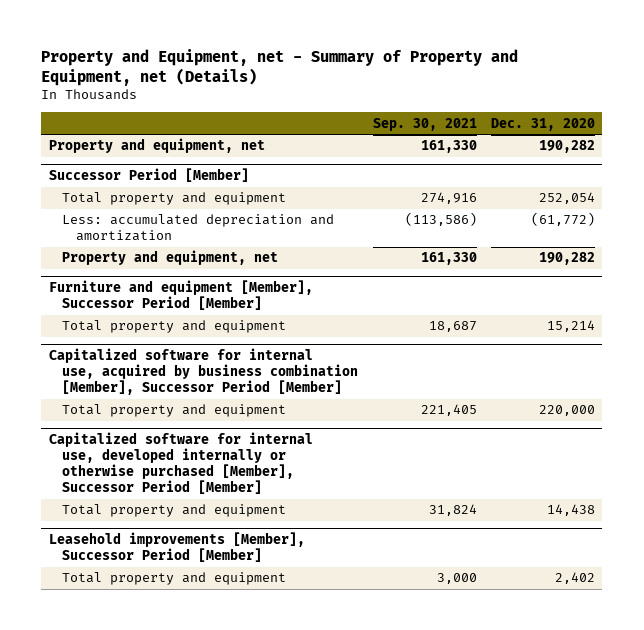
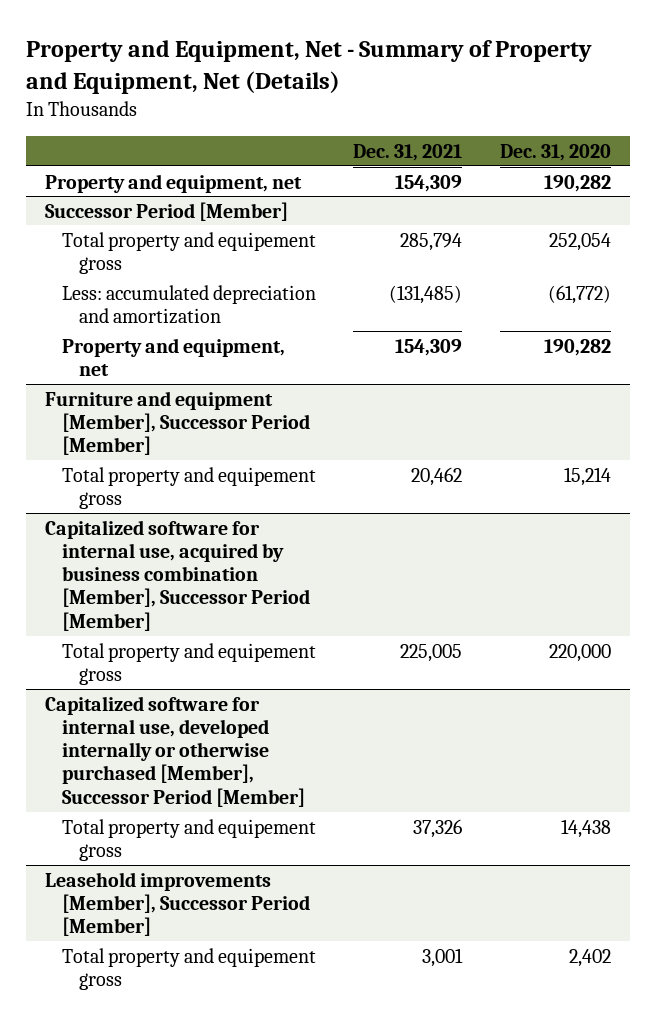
[41,48,519,86] Property and Equipment, net - Summary of Property and Equipment, net (Details) -> [25,40,592,94] Property and Equipment, Net - Summary of Property and Equipment, Net (Details)
[372,117,477,131] Sep. 30, 2021 -> none
none -> [353,143,463,161] Dec. 31, 2021
[62,192,287,206] Total property and equipment -> [61,231,316,274] Total property and equipement gross
[62,320,287,334] Total property and equipment -> [61,466,316,509] Total property and equipement gross
[62,404,287,418] Total property and equipment -> [61,642,316,685] Total property and equipement gross
[62,504,287,518] Total property and equipment -> [61,818,316,861] Total property and equipement gross
[62,572,287,586] Total property and equipment -> [61,947,316,990] Total property and equipement gross

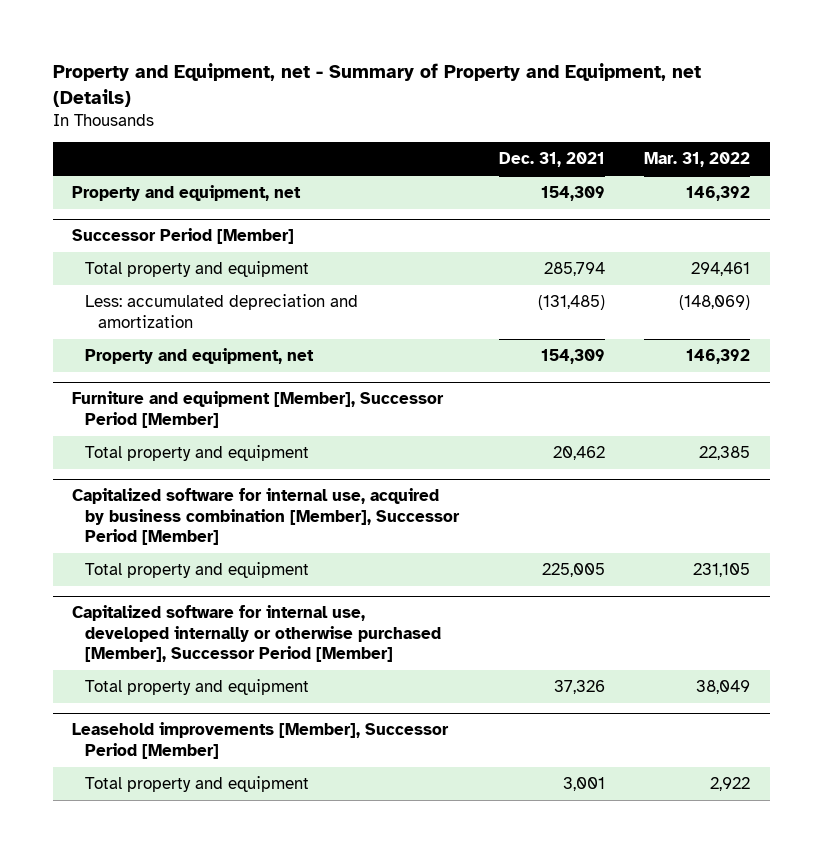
[25,40,592,94] Property and Equipment, Net - Summary of Property and Equipment, Net (Details) -> [52,63,701,107] Property and Equipment, net - Summary of Property and Equipment, net (Details)
[499,143,611,161] Dec. 31, 2020 -> none
none -> [644,152,751,168] Mar. 31, 2022
[61,231,316,274] Total property and equipement gross -> [85,261,310,278] Total property and equipment
[61,466,316,509] Total property and equipement gross -> [85,445,310,462] Total property and equipment
[61,642,316,685] Total property and equipement gross -> [85,562,310,579] Total property and equipment
[61,818,316,861] Total property and equipement gross -> [85,679,310,696] Total property and equipment
[61,947,316,990] Total property and equipement gross -> [85,776,310,793] Total property and equipment

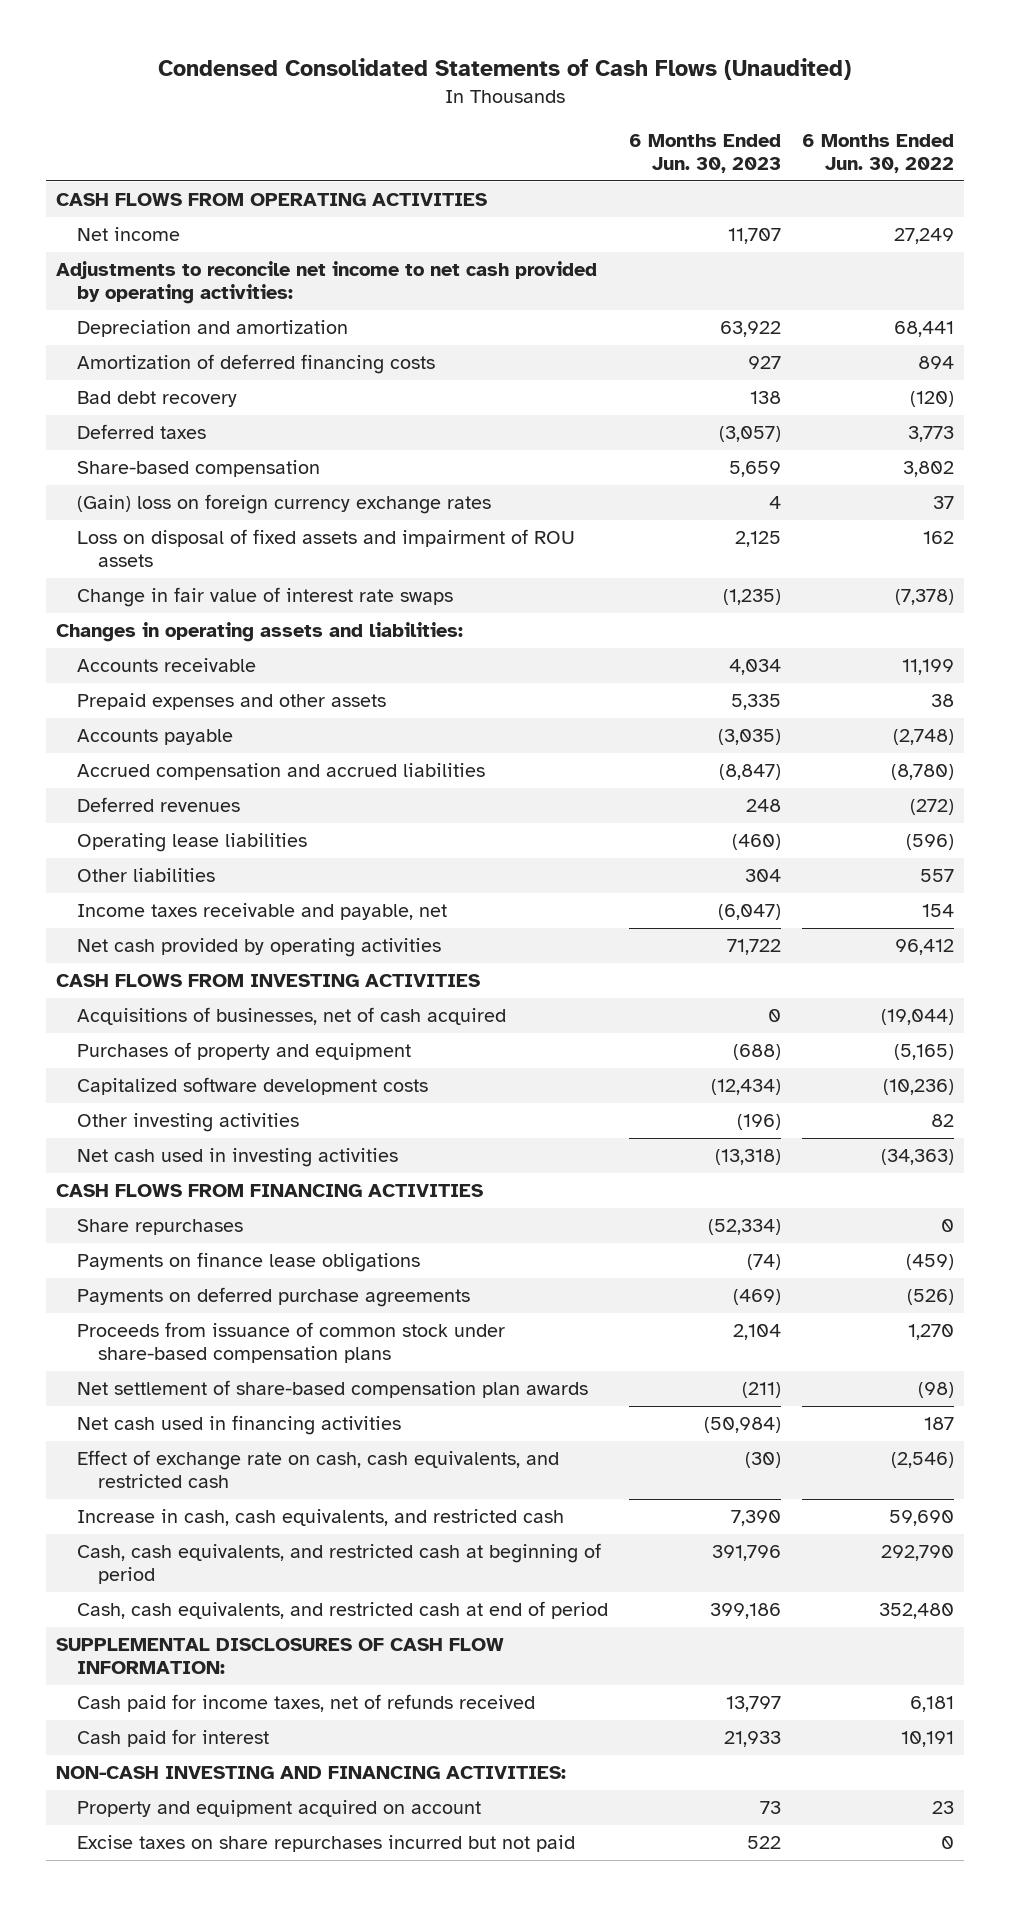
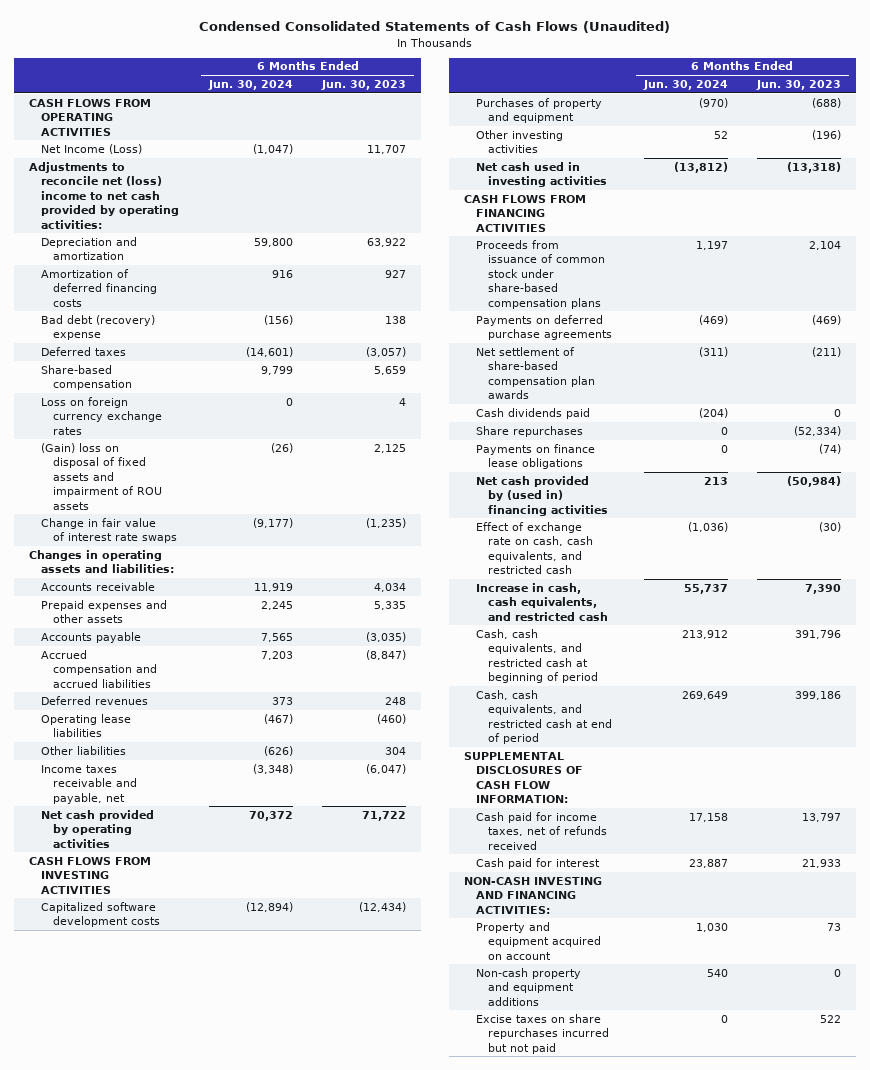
[801,134,954,174] 6 Months Ended Jun. 30, 2022 -> none
none -> [207,80,293,91] Jun. 30, 2024
[76,227,180,242] Net income -> [41,143,143,154] Net Income (Loss)
[56,261,598,305] Adjustments to reconcile net income to net cash provided by operating activities: -> [28,161,180,229] Adjustments to reconcile net (loss) income to net cash provided by operating activities:
[76,391,237,408] Bad debt recovery -> [41,314,156,341] Bad debt (recovery) expense
[76,494,491,515] (Gain) loss on foreign currency exchange rates -> [41,396,163,435] Loss on foreign currency exchange rates
[76,529,575,568] Loss on disposal of fixed assets and impairment of ROU assets -> [41,442,163,510] (Gain) loss on disposal of fixed assets and impairment of ROU assets
[76,1007,506,1026] Acquisitions of businesses, net of cash acquired -> none
[76,1042,411,1061] Purchases of property and equipment -> [476,97,603,124] Purchases of property and equipment
[76,1287,470,1308] Payments on deferred purchase agreements -> [476,314,613,341] Payments on deferred purchase agreements
none -> [476,407,591,419] Cash dividends paid
[76,1219,243,1236] Share repurchases -> [476,425,584,437] Share repurchases
[76,1252,420,1273] Payments on finance lease obligations -> [476,443,596,470] Payments on finance lease obligations
[76,1415,401,1436] Net cash used in financing activities -> [476,475,609,516] Net cash provided by (used in) financing activities
none -> [476,967,582,1006] Non-cash property and equipment additions

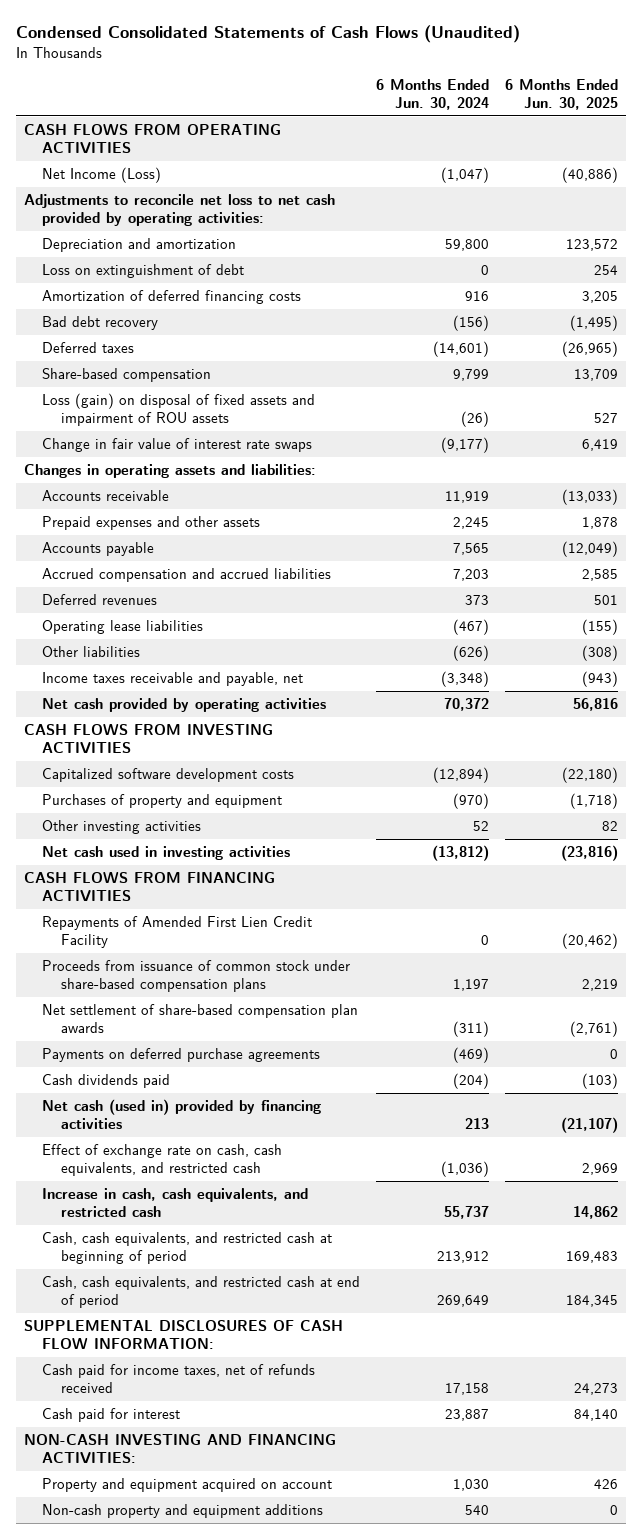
[321,80,407,91] Jun. 30, 2023 -> none
none -> [505,79,619,111] 6 Months Ended Jun. 30, 2025
[28,161,180,229] Adjustments to reconcile net (loss) income to net cash provided by operating activities: -> [23,194,335,226] Adjustments to reconcile net loss to net cash provided by operating activities:
none -> [42,264,245,279] Loss on extinguishment of debt
[41,314,156,341] Bad debt (recovery) expense -> [42,316,159,331] Bad debt recovery
[41,396,163,435] Loss on foreign currency exchange rates -> none
[41,442,163,510] (Gain) loss on disposal of fixed assets and impairment of ROU assets -> [42,393,316,426] Loss (gain) on disposal of fixed assets and impairment of ROU assets
none -> [42,916,313,948] Repayments of Amended First Lien Credit Facility
[476,314,613,341] Payments on deferred purchase agreements -> [42,1048,321,1063] Payments on deferred purchase agreements
[476,425,584,437] Share repurchases -> none
[476,443,596,470] Payments on finance lease obligations -> none
[476,475,609,516] Net cash provided by (used in) financing activities -> [42,1099,322,1129] Net cash (used in) provided by financing activities
[476,1013,610,1054] Excise taxes on share repurchases incurred but not paid -> none

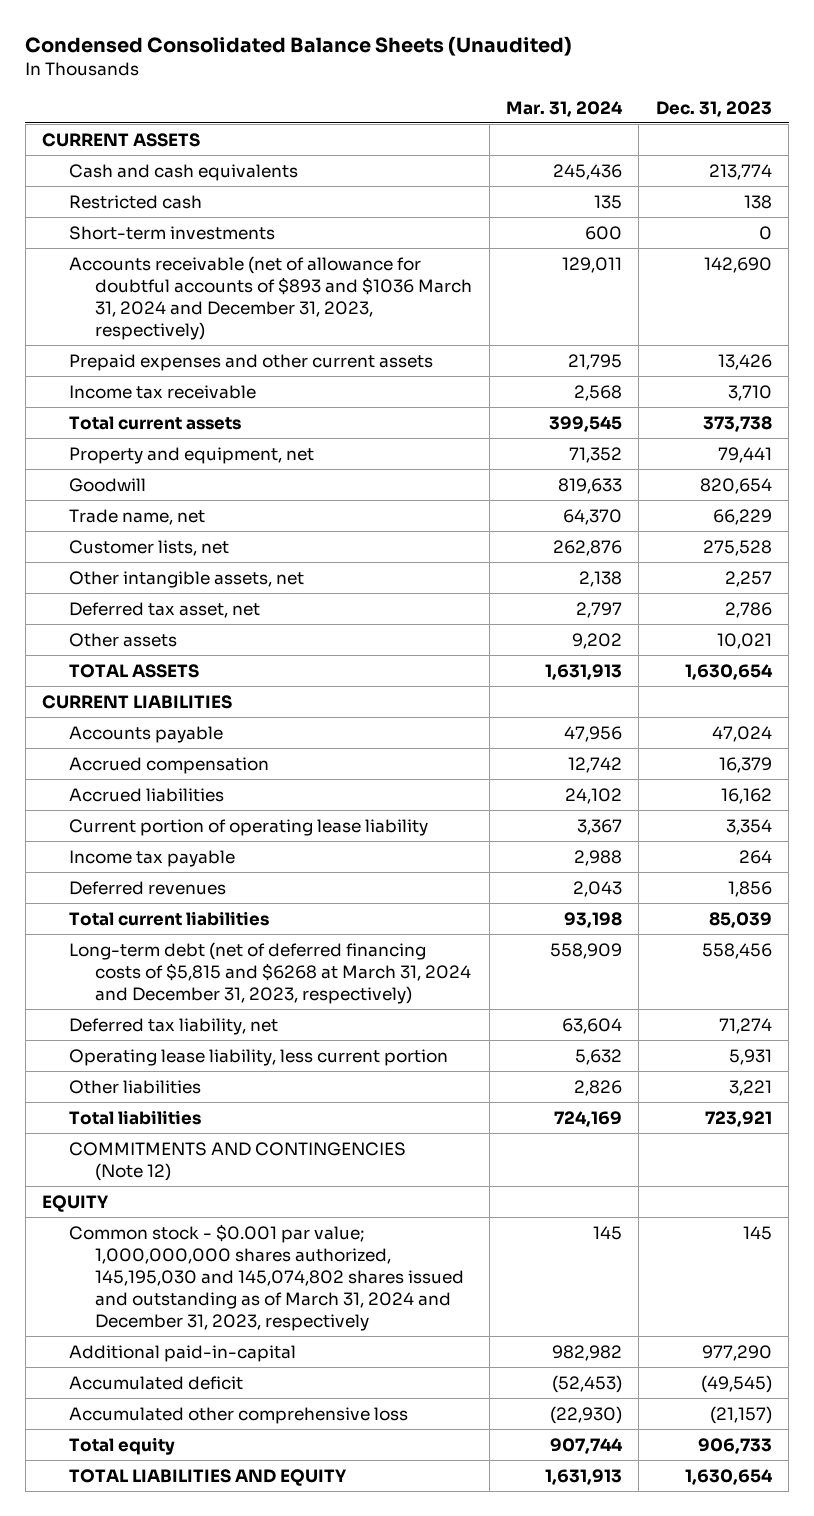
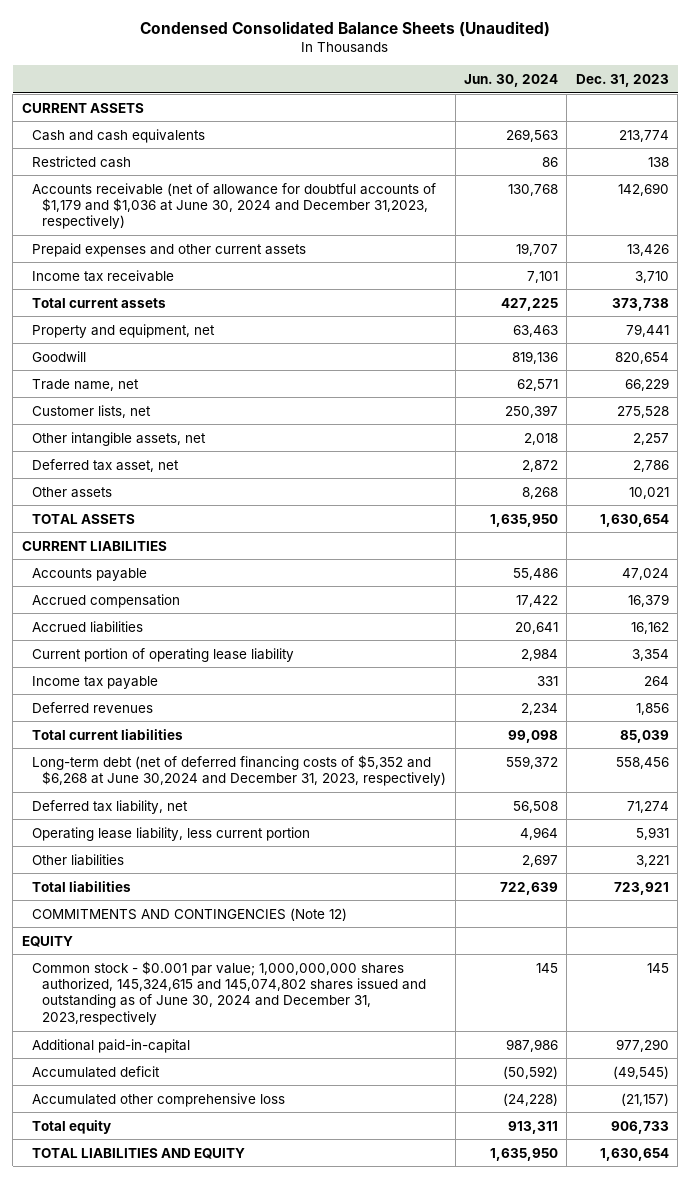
[505,100,623,117] Mar. 31, 2024 -> none
none -> [464,73,559,87] Jun. 30, 2024
[68,225,275,240] Short-term investments -> none
[68,255,473,341] Accounts receivable (net of allowance for doubtful accounts of $893 and $1036 March 31, 2024 and December 31, 2023, respectively) -> [32,182,437,230] Accounts receivable (net of allowance for doubtful accounts of $1,179 and $1,036 at June 30, 2024 and December 31,2023, respectively)
[68,941,472,1004] Long-term debt (net of deferred financing costs of $5,815 and $6268 at March 31, 2024 and December 31, 2023, respectively) -> [32,754,447,786] Long-term debt (net of deferred financing costs of $5,352 and $6,268 at June 30,2024 and December 31, 2023, respectively)
[68,1223,465,1332] Common stock - $0.001 par value; 1,000,000,000 shares authorized, 145,195,030 and 145,074,802 shares issued and outstanding as of March 31, 2024 and December 31, 2023, respectively -> [32,960,427,1025] Common stock - $0.001 par value; 1,000,000,000 shares authorized, 145,324,615 and 145,074,802 shares issued and outstanding as of June 30, 2024 and December 31, 2023,respectively

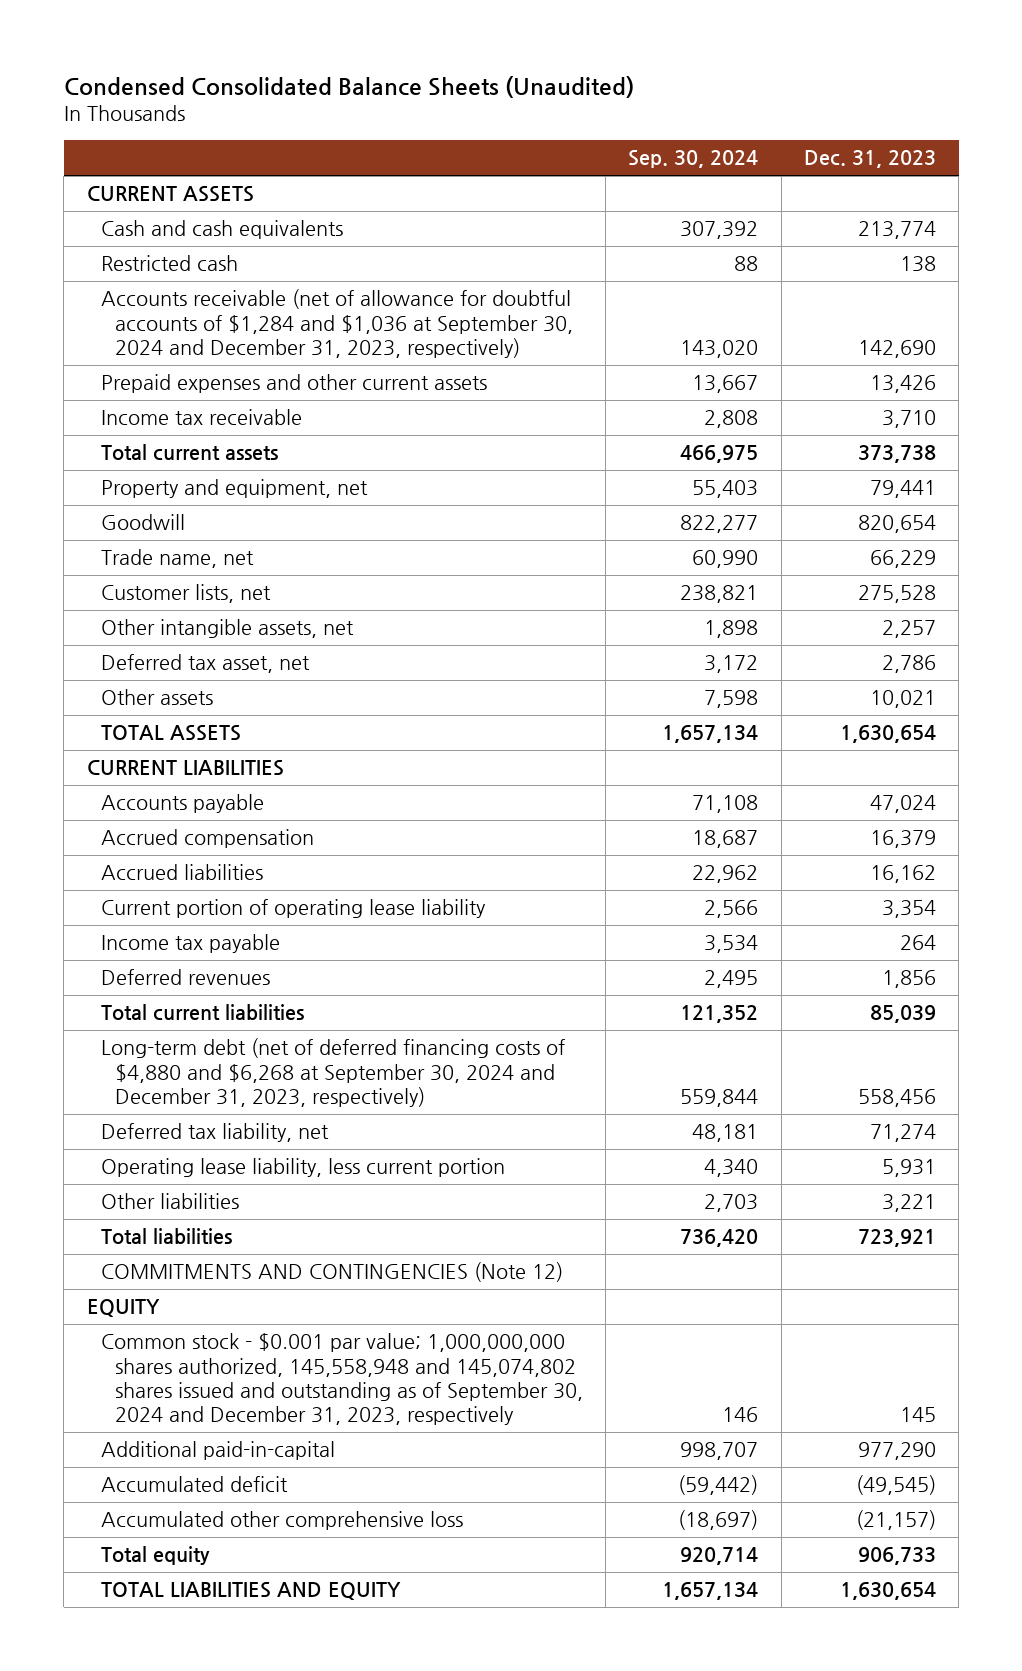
[464,73,559,87] Jun. 30, 2024 -> none
none -> [628,150,759,169] Sep. 30, 2024
[32,182,437,230] Accounts receivable (net of allowance for doubtful accounts of $1,179 and $1,036 at June 30, 2024 and December 31,2023, respectively) -> [100,289,573,358] Accounts receivable (net of allowance for doubtful accounts of $1,284 and $1,036 at September 30, 2024 and December 31, 2023, respectively)
[32,754,447,786] Long-term debt (net of deferred financing costs of $5,352 and $6,268 at June 30,2024 and December 31, 2023, respectively) -> [100,1038,565,1107] Long-term debt (net of deferred financing costs of $4,880 and $6,268 at September 30, 2024 and December 31, 2023, respectively)
[32,960,427,1025] Common stock - $0.001 par value; 1,000,000,000 shares authorized, 145,324,615 and 145,074,802 shares issued and outstanding as of June 30, 2024 and December 31, 2023,respectively -> [100,1333,583,1426] Common stock - $0.001 par value; 1,000,000,000 shares authorized, 145,558,948 and 145,074,802 shares issued and outstanding as of September 30, 2024 and December 31, 2023, respectively

